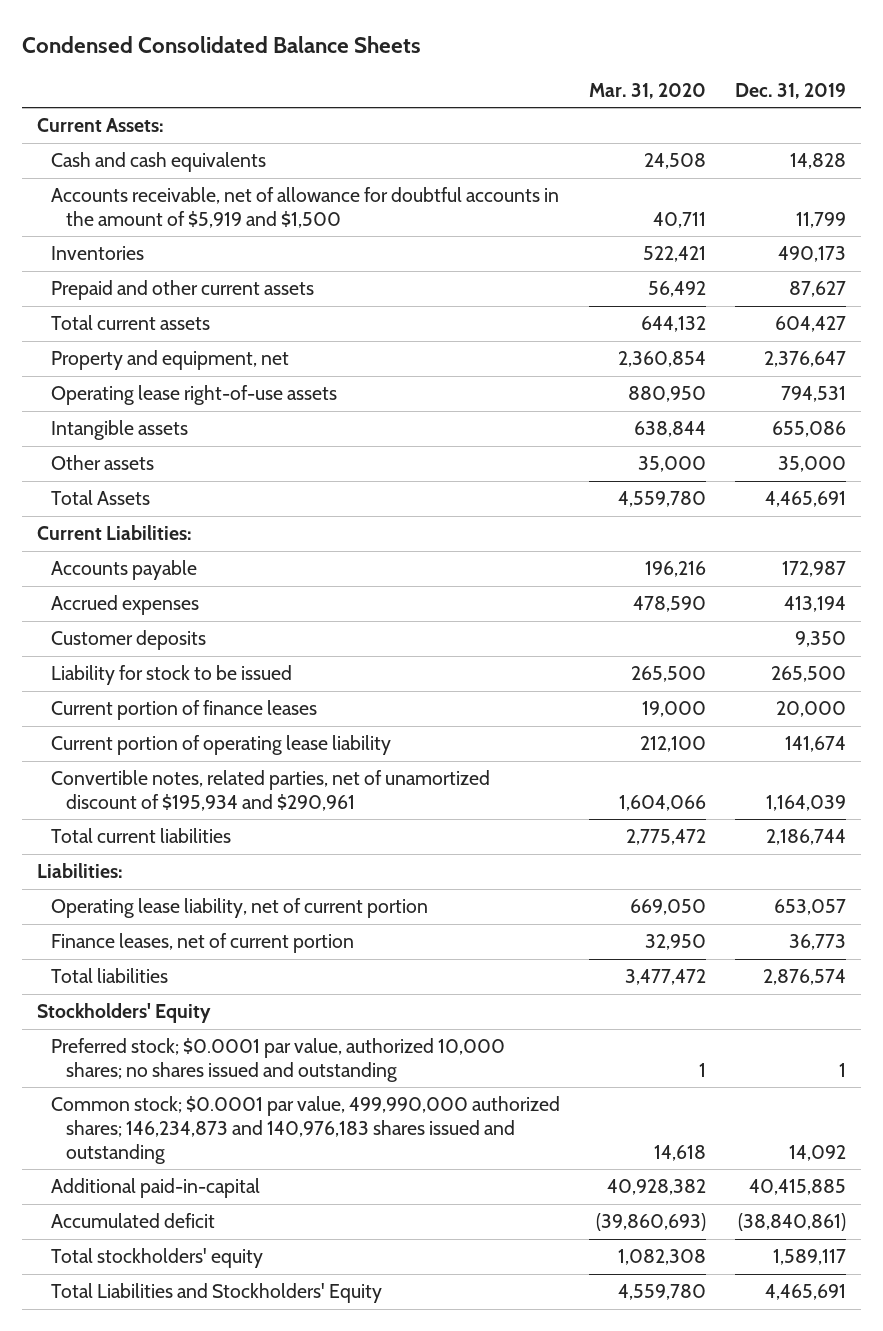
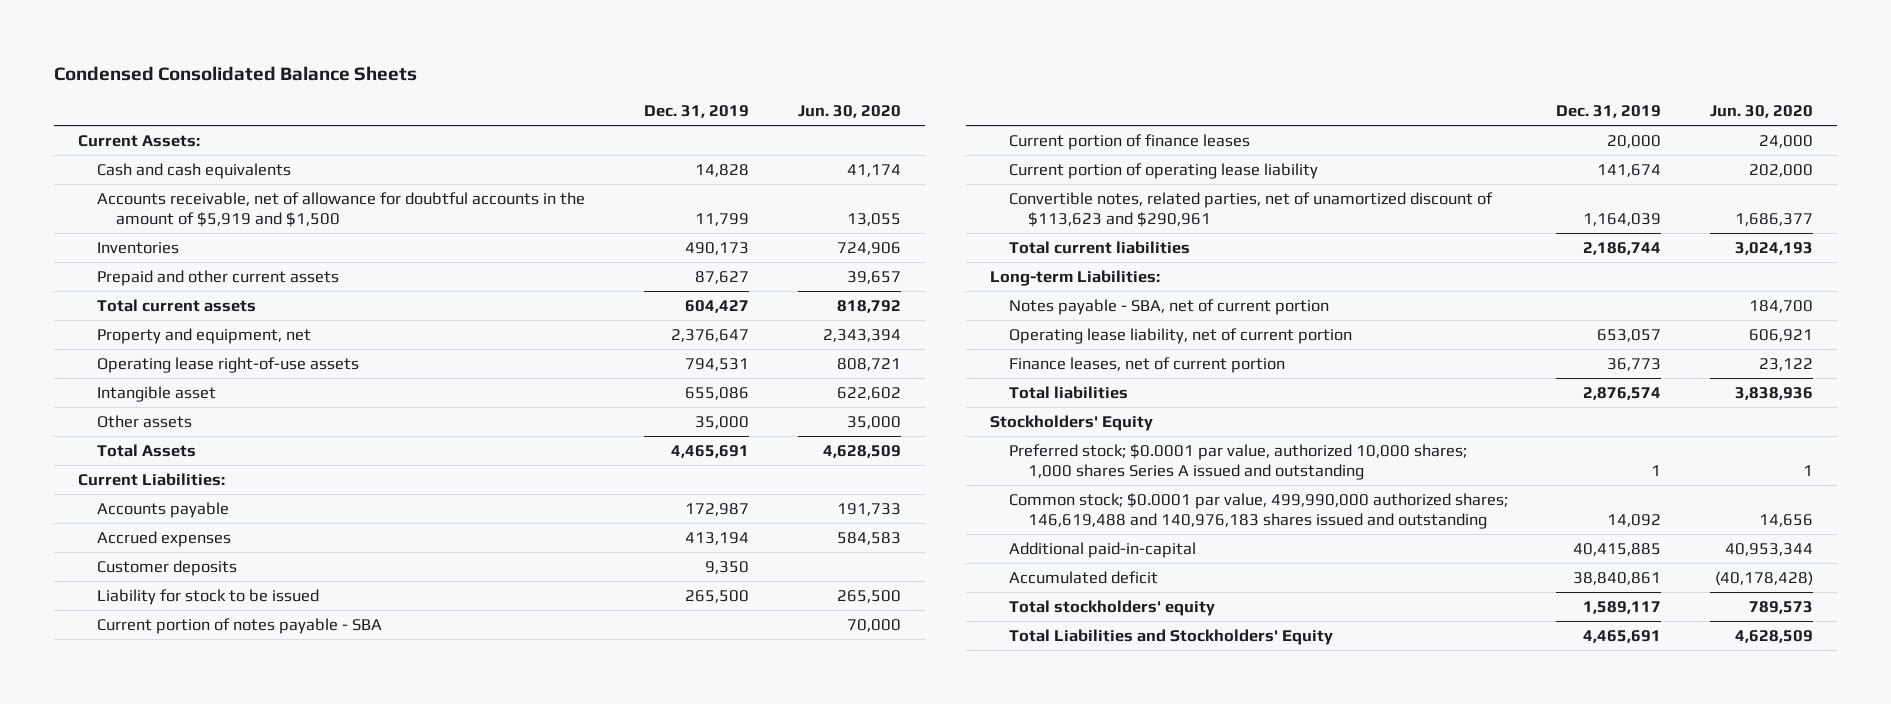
[589,82,707,99] Mar. 31, 2020 -> none
none -> [797,104,901,118] Jun. 30, 2020
[51,420,189,441] Intangible assets -> [97,385,217,402] Intangible asset
none -> [97,617,383,634] Current portion of notes payable - SBA
[51,770,491,811] Convertible notes, related parties, net of unamortized discount of $195,934 and $290,961 -> [1009,191,1494,228] Convertible notes, related parties, net of unamortized discount of $113,623 and $290,961
[36,863,123,879] Liabilities: -> [990,269,1161,286] Long-term Liabilities:
none -> [1009,298,1330,315] Notes payable - SBA, net of current portion
[51,1038,506,1082] Preferred stock; $0.0001 par value, authorized 10,000 shares; no shares issued and outstanding -> [1009,443,1468,481] Preferred stock; $0.0001 par value, authorized 10,000 shares; 1,000 shares Series A issued and outstanding
[51,1096,561,1164] Common stock; $0.0001 par value, 499,990,000 authorized shares; 146,234,873 and 140,976,183 shares issued and outstanding -> [1009,492,1509,530] Common stock; $0.0001 par value, 499,990,000 authorized shares; 146,619,488 and 140,976,183 shares issued and outstanding
[738,1213,847,1232] (38,840,861) -> [1573,571,1662,585] 38,840,861

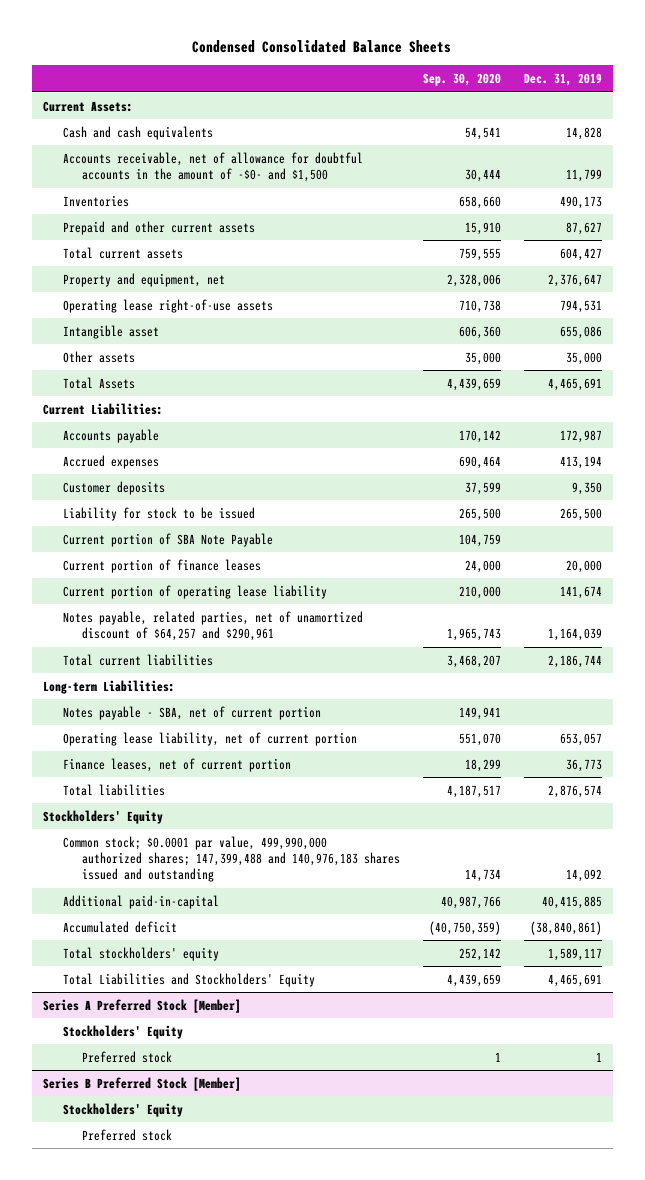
[797,104,901,118] Jun. 30, 2020 -> none
none -> [422,73,501,87] Sep. 30, 2020
[97,191,586,228] Accounts receivable, net of allowance for doubtful accounts in the amount of $5,919 and $1,500 -> [62,151,363,183] Accounts receivable, net of allowance for doubtful accounts in the amount of -$0- and $1,500
[97,617,383,634] Current portion of notes payable - SBA -> [62,532,273,547] Current portion of SBA Note Payable
[1009,191,1494,228] Convertible notes, related parties, net of unamortized discount of $113,623 and $290,961 -> [62,610,363,642] Notes payable, related parties, net of unamortized discount of $64,257 and $290,961
[1009,443,1468,481] Preferred stock; $0.0001 par value, authorized 10,000 shares; 1,000 shares Series A issued and outstanding -> none
[1009,492,1509,530] Common stock; $0.0001 par value, 499,990,000 authorized shares; 146,619,488 and 140,976,183 shares issued and outstanding -> [62,835,400,883] Common stock; $0.0001 par value, 499,990,000 authorized shares; 147,399,488 and 140,976,183 shares issued and outstanding
[1573,571,1662,585] 38,840,861 -> [529,920,602,935] (38,840,861)
none -> [43,998,242,1013] Series A Preferred Stock [Member]
none -> [62,1024,183,1039] Stockholders' Equity
none -> [81,1050,172,1063] Preferred stock
none -> [43,1076,242,1091] Series B Preferred Stock [Member]
none -> [62,1102,183,1117] Stockholders' Equity
none -> [81,1128,172,1141] Preferred stock

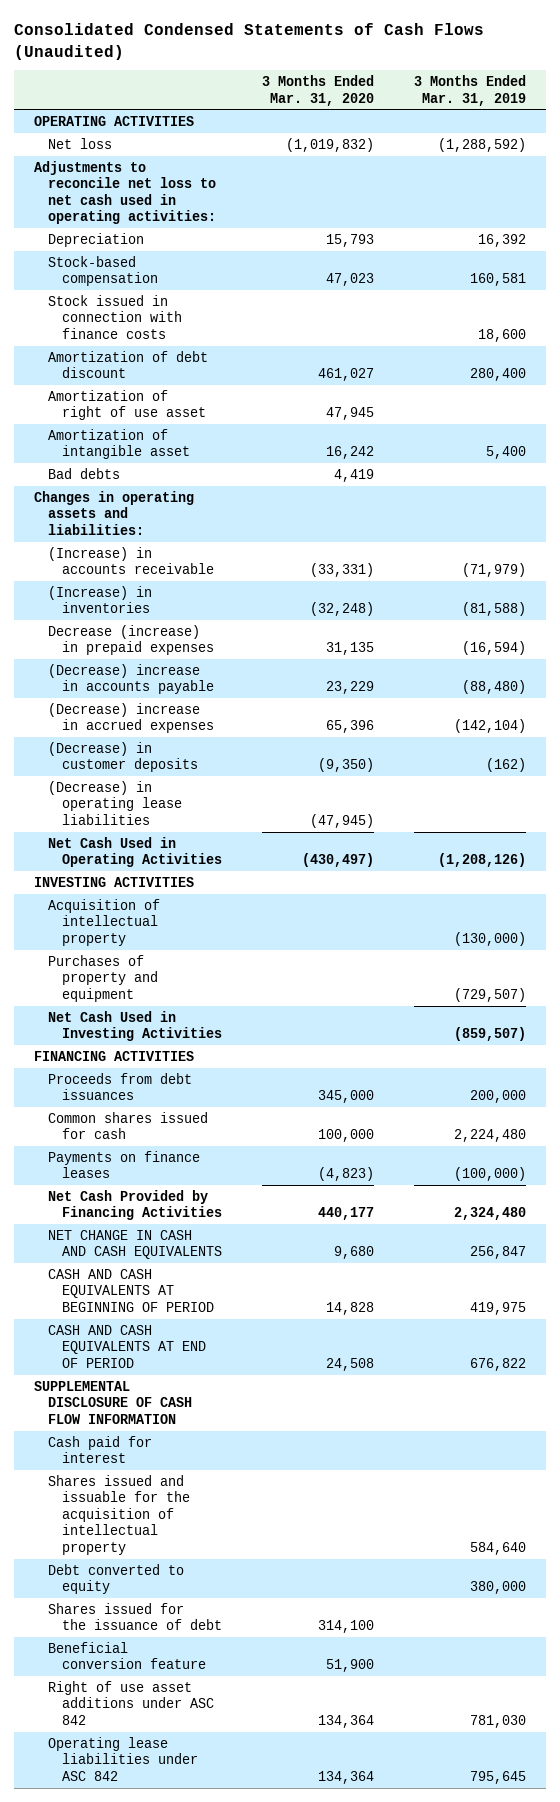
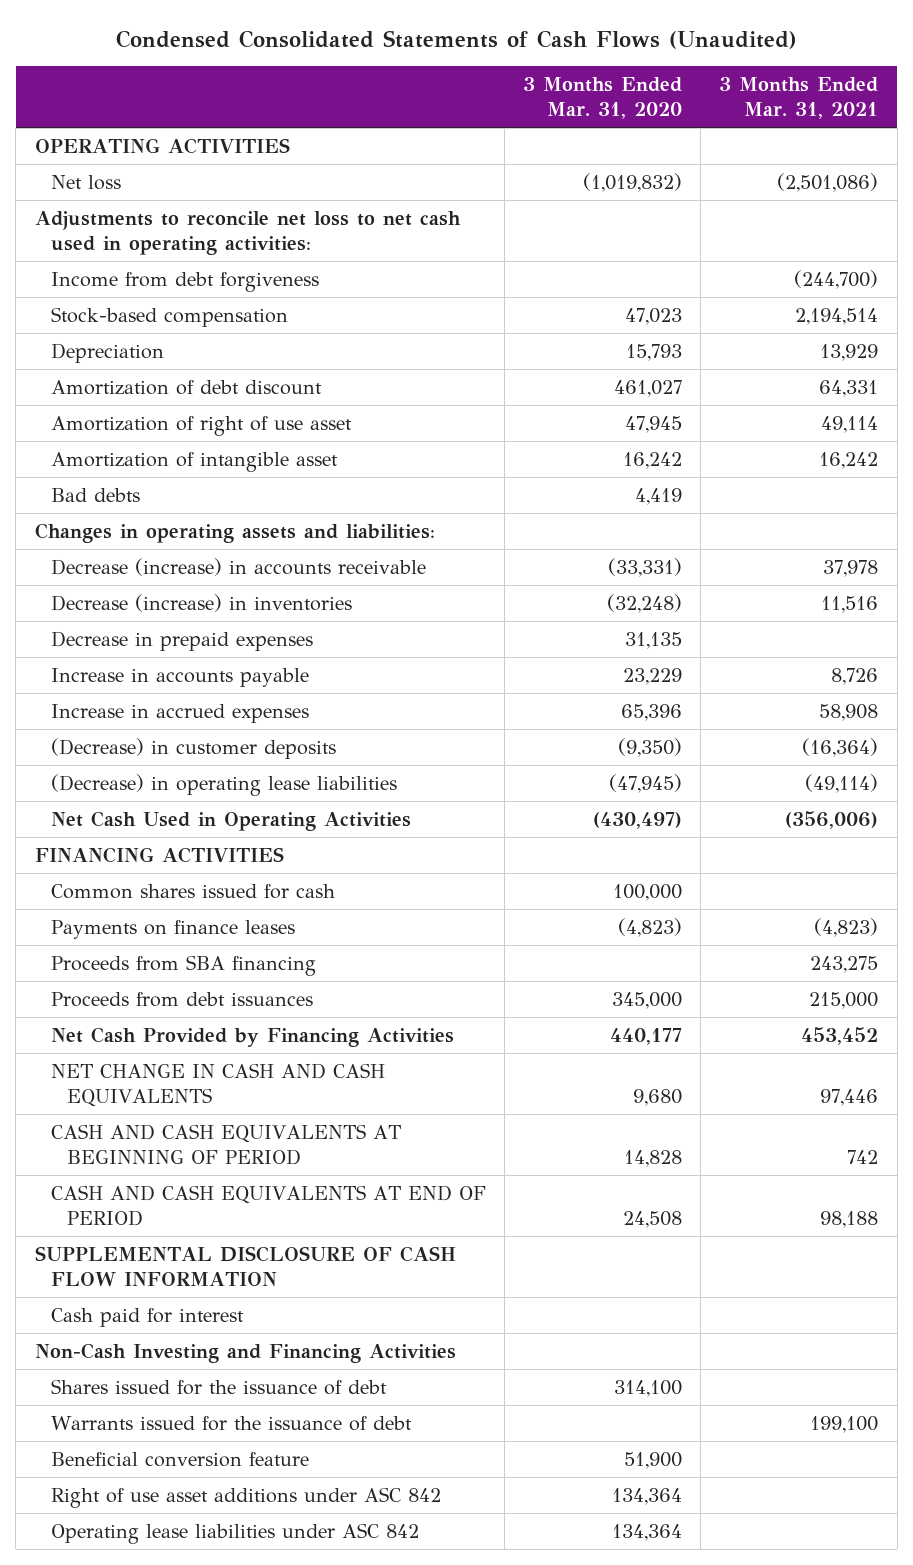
[13,23,484,60] Consolidated Condensed Statements of Cash Flows (Unaudited) -> [115,29,797,49] Condensed Consolidated Statements of Cash Flows (Unaudited)
[414,75,527,106] 3 Months Ended Mar. 31, 2019 -> none
none -> [719,77,879,120] 3 Months Ended Mar. 31, 2021
none -> [50,271,319,292] Income from debt forgiveness
[48,294,183,339] Stock issued in connection with finance costs -> none
[48,232,145,247] Depreciation -> [50,342,164,363] Depreciation
[48,546,215,575] (Increase) in accounts receivable -> [50,557,426,576] Decrease (increase) in accounts receivable
[48,585,153,614] (Increase) in inventories -> [50,593,352,612] Decrease (increase) in inventories
[48,624,215,656] Decrease (increase) in prepaid expenses -> [50,630,313,651] Decrease in prepaid expenses
[48,663,215,695] (Decrease) increase in accounts payable -> [50,667,309,687] Increase in accounts payable
[48,702,215,734] (Decrease) increase in accrued expenses -> [50,703,309,723] Increase in accrued expenses
[33,876,194,887] INVESTING ACTIVITIES -> none
[48,898,161,946] Acquisition of intellectual property -> none
[48,954,159,1002] Purchases of property and equipment -> none
[48,1010,223,1042] Net Cash Used in Investing Activities -> none
none -> [50,954,316,976] Proceeds from SBA financing
[48,1072,193,1101] Proceeds from debt issuances -> [50,991,313,1007] Proceeds from debt issuances
[48,1474,191,1556] Shares issued and issuable for the acquisition of intellectual property -> none
[48,1563,185,1595] Debt converted to equity -> none
none -> [34,1342,456,1363] Non-Cash Investing and Financing Activities
none -> [50,1415,412,1431] Warrants issued for the issuance of debt

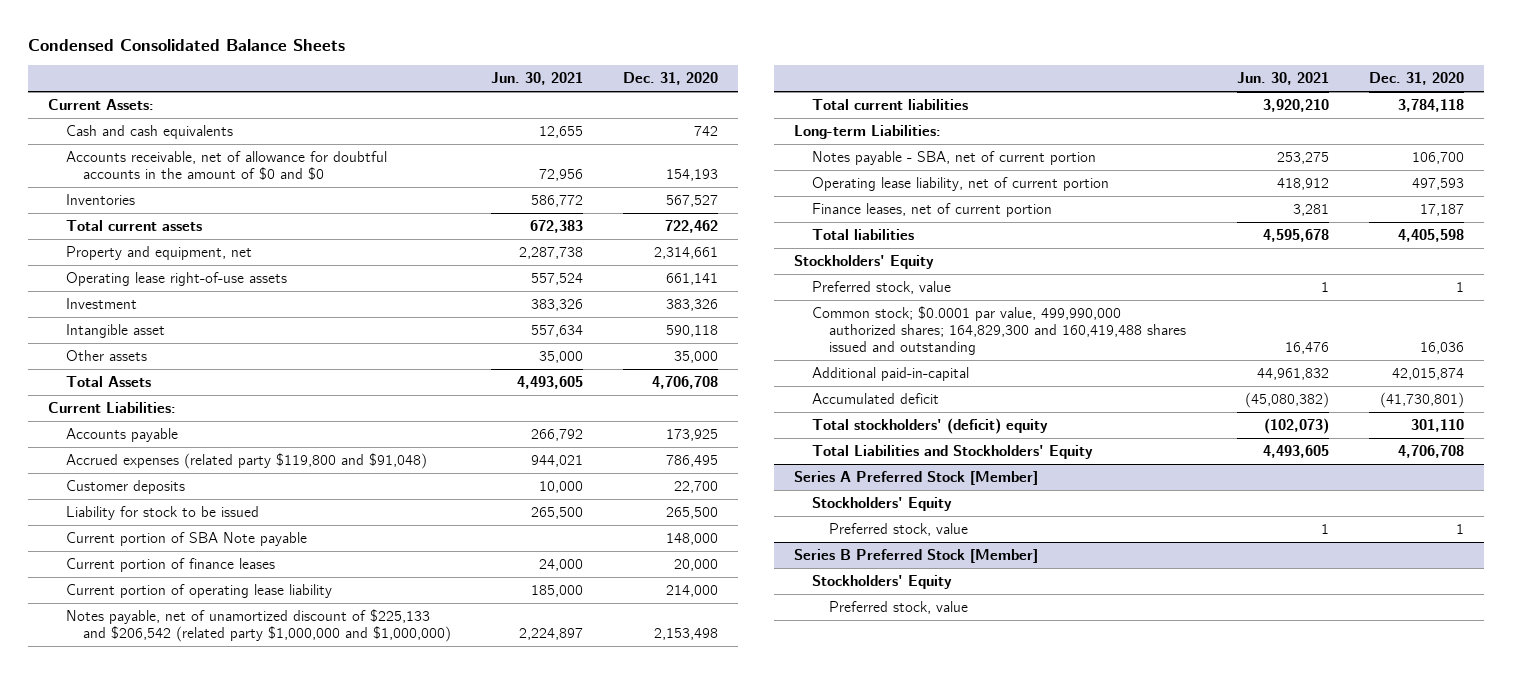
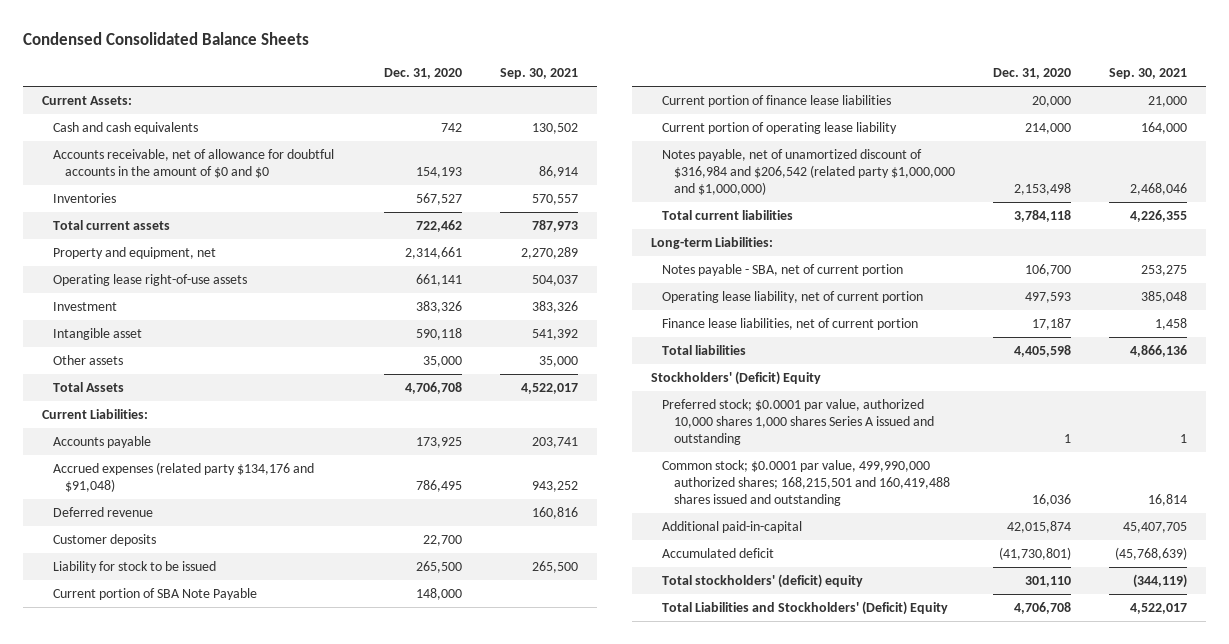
[491,72,584,86] Jun. 30, 2021 -> none
none -> [499,68,578,80] Sep. 30, 2021
[65,452,427,469] Accrued expenses (related party $119,800 and $91,048) -> [53,462,315,493] Accrued expenses (related party $134,176 and $91,048)
none -> [53,507,154,518] Deferred revenue
[65,531,307,546] Current portion of SBA Note payable -> [53,588,258,601] Current portion of SBA Note Payable
[65,557,275,572] Current portion of finance leases -> [662,95,892,108] Current portion of finance lease liabilities
[65,608,452,642] Notes payable, net of unamortized discount of $225,133 and $206,542 (related party $1,000,000 and $1,000,000) -> [662,149,955,195] Notes payable, net of unamortized discount of $316,984 and $206,542 (related party $1,000,000 and $1,000,000)
[811,202,1052,217] Finance leases, net of current portion -> [662,318,919,331] Finance lease liabilities, net of current portion
[794,254,935,269] Stockholders' Equity -> [650,371,821,386] Stockholders' (Deficit) Equity
[811,280,951,294] Preferred stock, value -> [662,399,934,445] Preferred stock; $0.0001 par value, authorized 10,000 shares 1,000 shares Series A issued and outstanding
[811,305,1187,355] Common stock; $0.0001 par value, 499,990,000 authorized shares; 164,829,300 and 160,419,488 shares issued and outstanding -> [662,460,950,506] Common stock; $0.0001 par value, 499,990,000 authorized shares; 168,215,501 and 160,419,488 shares issued and outstanding
[794,470,1039,485] Series A Preferred Stock [Member] -> none
[811,496,952,511] Stockholders' Equity -> none
[829,522,969,536] Preferred stock, value -> none
[794,548,1039,563] Series B Preferred Stock [Member] -> none
[811,574,952,589] Stockholders' Equity -> none
[829,600,969,614] Preferred stock, value -> none
[811,444,1093,459] Total Liabilities and Stockholders' Equity -> [662,601,949,616] Total Liabilities and Stockholders' (Deficit) Equity

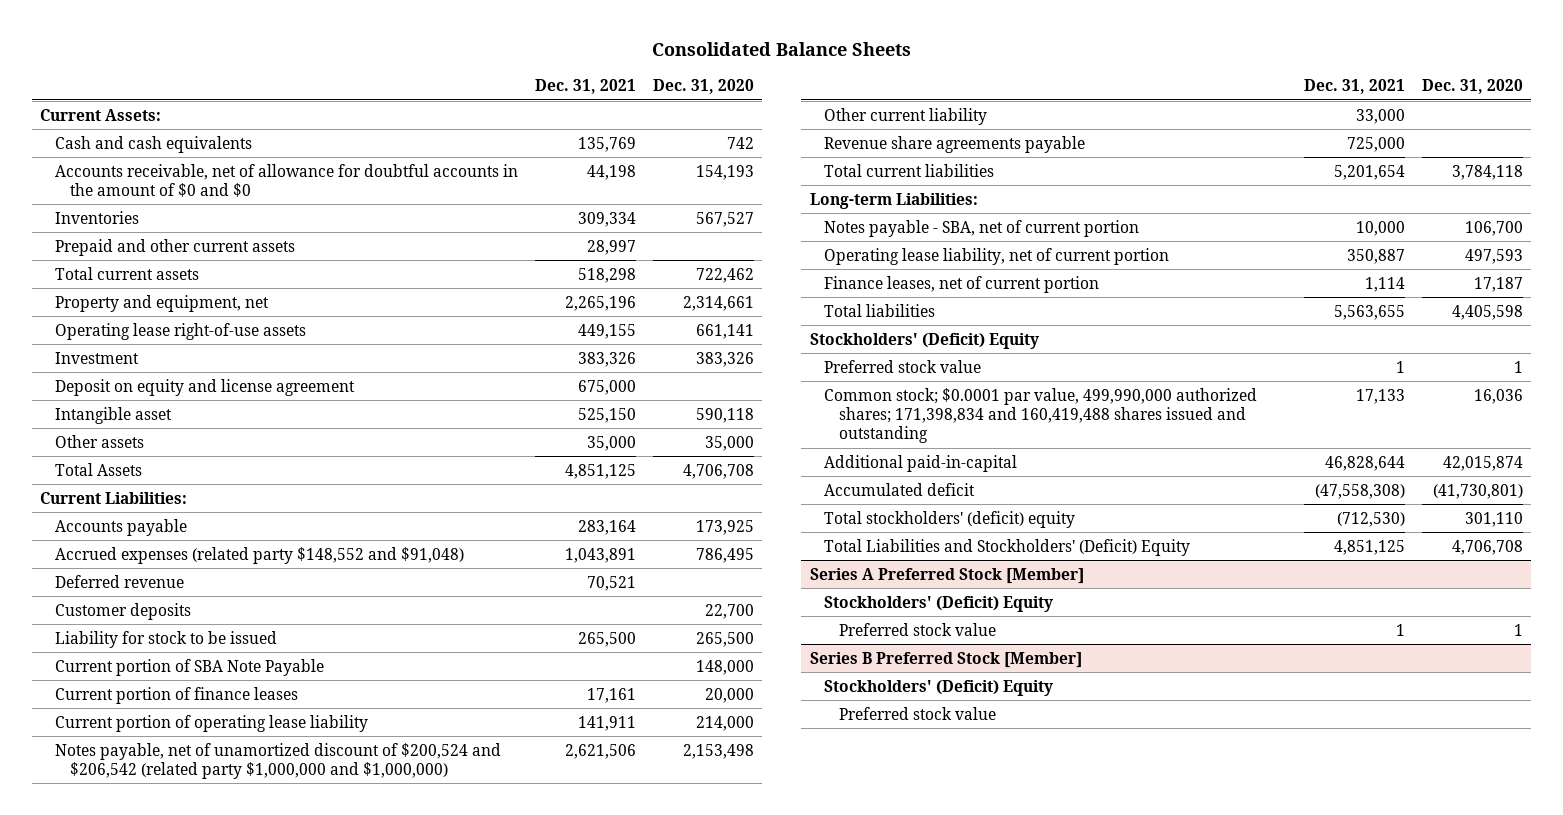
[22,31,309,45] Condensed Consolidated Balance Sheets -> [651,42,911,57] Consolidated Balance Sheets
[499,68,578,80] Sep. 30, 2021 -> none
none -> [534,79,636,95] Dec. 31, 2021
none -> [54,238,295,256] Prepaid and other current assets
none -> [54,378,355,396] Deposit on equity and license agreement
[53,462,315,493] Accrued expenses (related party $134,176 and $91,048) -> [54,546,464,564] Accrued expenses (related party $148,552 and $91,048)
[662,95,892,108] Current portion of finance lease liabilities -> [54,686,298,704] Current portion of finance leases
[662,149,955,195] Notes payable, net of unamortized discount of $316,984 and $206,542 (related party $1,000,000 and $1,000,000) -> [54,742,501,779] Notes payable, net of unamortized discount of $200,524 and $206,542 (related party $1,000,000 and $1,000,000)
none -> [824,107,988,125] Other current liability
none -> [824,135,1086,153] Revenue share agreements payable
[662,318,919,331] Finance lease liabilities, net of current portion -> [824,275,1100,293] Finance leases, net of current portion
[662,399,934,445] Preferred stock; $0.0001 par value, authorized 10,000 shares 1,000 shares Series A issued and outstanding -> [824,359,982,373] Preferred stock value
[662,460,950,506] Common stock; $0.0001 par value, 499,990,000 authorized shares; 168,215,501 and 160,419,488 shares issued and outstanding -> [824,387,1258,444] Common stock; $0.0001 par value, 499,990,000 authorized shares; 171,398,834 and 160,419,488 shares issued and outstanding
none -> [809,567,1084,584] Series A Preferred Stock [Member]
none -> [824,595,1054,612] Stockholders' (Deficit) Equity
none -> [838,622,996,636] Preferred stock value
none -> [809,651,1082,668] Series B Preferred Stock [Member]
none -> [824,679,1054,696] Stockholders' (Deficit) Equity
none -> [838,706,996,720] Preferred stock value

